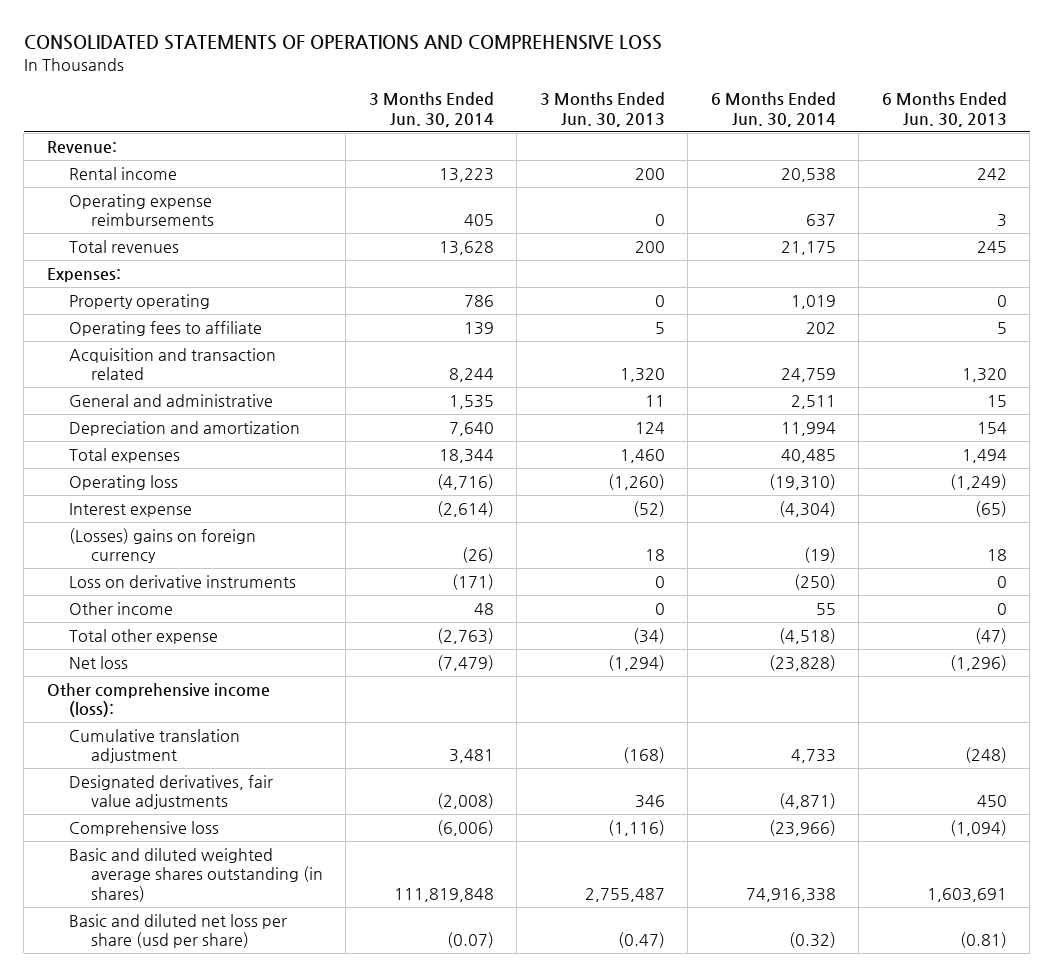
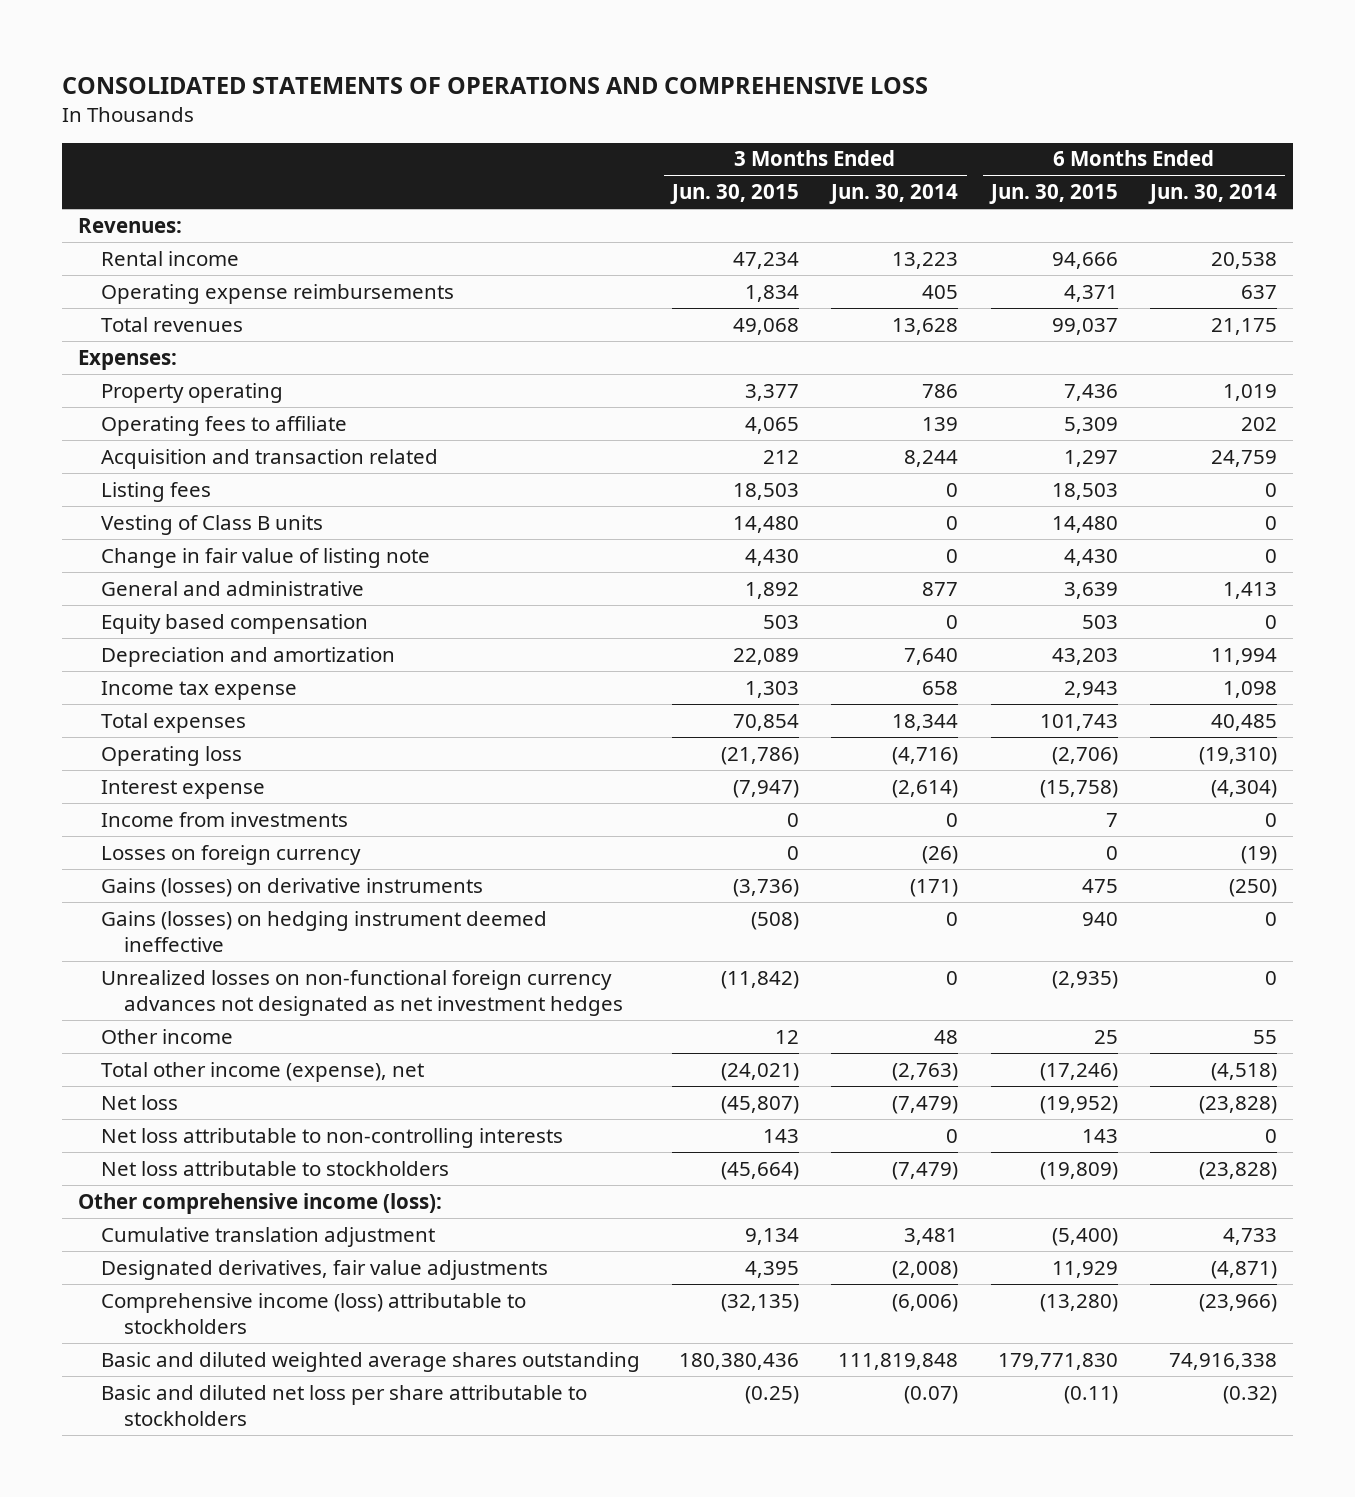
[539,92,665,127] 3 Months Ended Jun. 30, 2013 -> none
[881,92,1007,127] 6 Months Ended Jun. 30, 2013 -> none
none -> [670,184,800,205] Jun. 30, 2015
none -> [988,184,1118,205] Jun. 30, 2015
[46,140,117,153] Revenue: -> [78,217,183,233] Revenues:
none -> [101,481,212,502] Listing fees
none -> [101,514,324,535] Vesting of Class B units
none -> [101,547,431,568] Change in fair value of listing note
[448,394,494,409] 1,535 -> [922,581,959,596] 877
[790,394,836,409] 2,511 -> [1222,581,1277,599] 1,413
none -> [101,613,369,634] Equity based compensation
none -> [101,680,298,700] Income tax expense
none -> [101,811,349,827] Income from investments
[68,527,256,564] (Losses) gains on foreign currency -> [101,844,362,865] Losses on foreign currency
[68,574,296,588] Loss on derivative instruments -> [101,877,484,897] Gains (losses) on derivative instruments
none -> [101,910,548,953] Gains (losses) on hedging instrument deemed ineffective
none -> [101,969,623,1017] Unrealized losses on non-functional foreign currency advances not designated as net investment hedges
[68,628,218,644] Total other expense -> [101,1061,425,1082] Total other income (expense), net
none -> [101,1127,564,1148] Net loss attributable to non-controlling interests
none -> [101,1160,450,1176] Net loss attributable to stockholders
[68,820,219,836] Comprehensive loss -> [101,1292,527,1335] Comprehensive income (loss) attributable to stockholders
[68,847,323,902] Basic and diluted weighted average shares outstanding (in shares) -> [101,1351,641,1372] Basic and diluted weighted average shares outstanding
[68,913,287,949] Basic and diluted net loss per share (usd per share) -> [101,1384,588,1427] Basic and diluted net loss per share attributable to stockholders

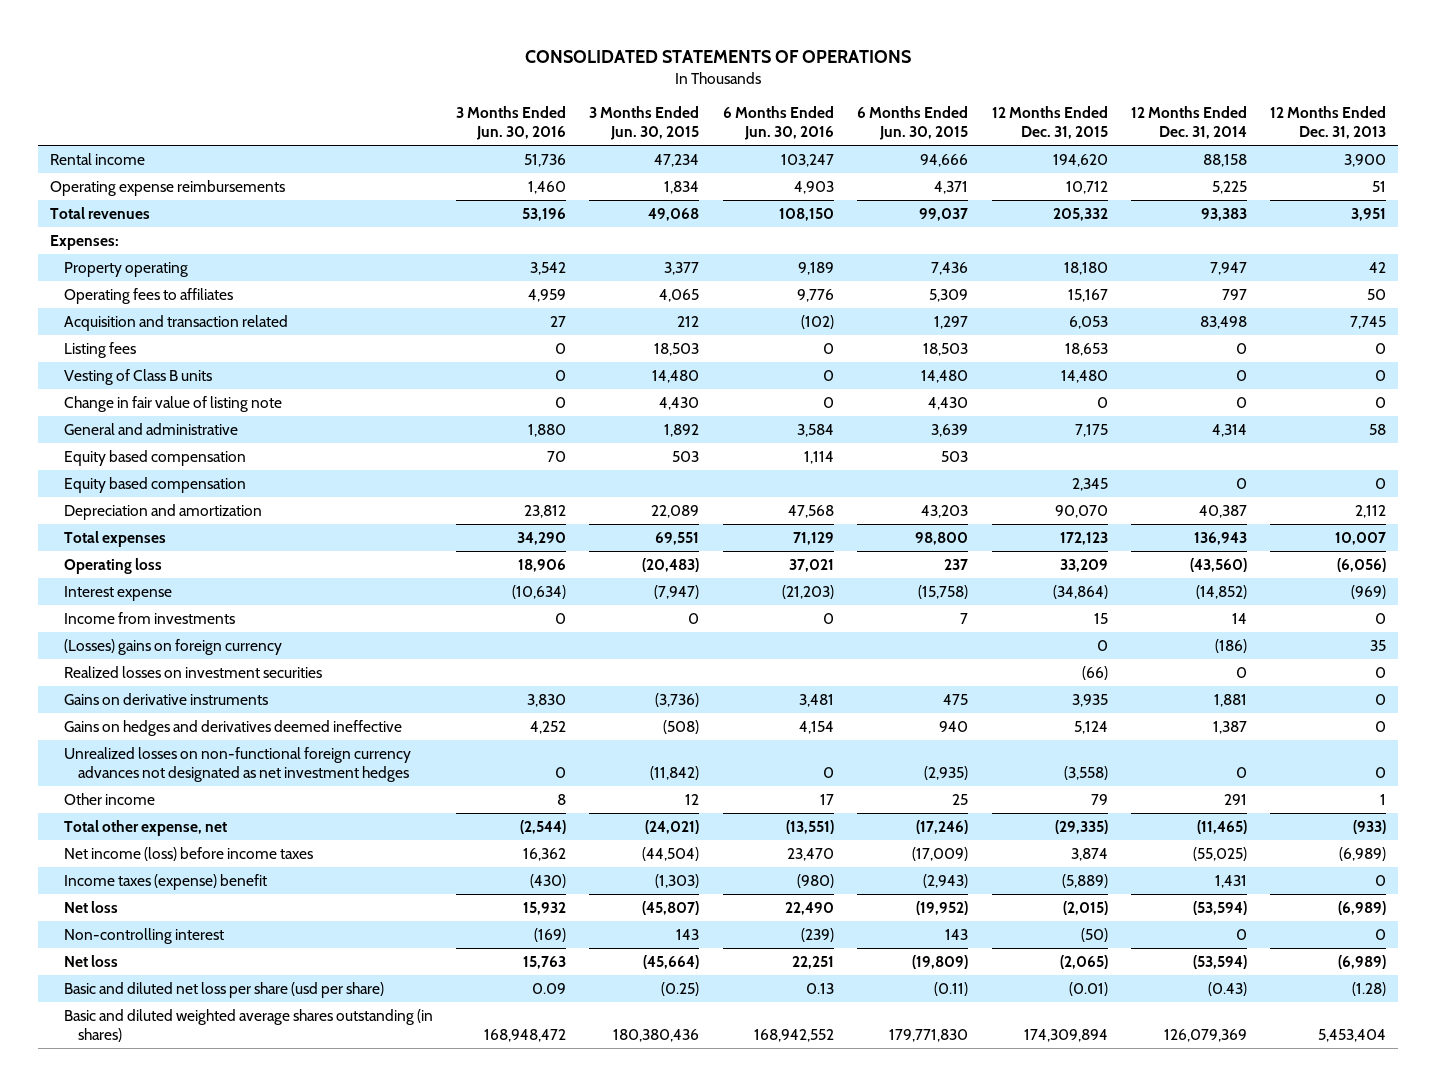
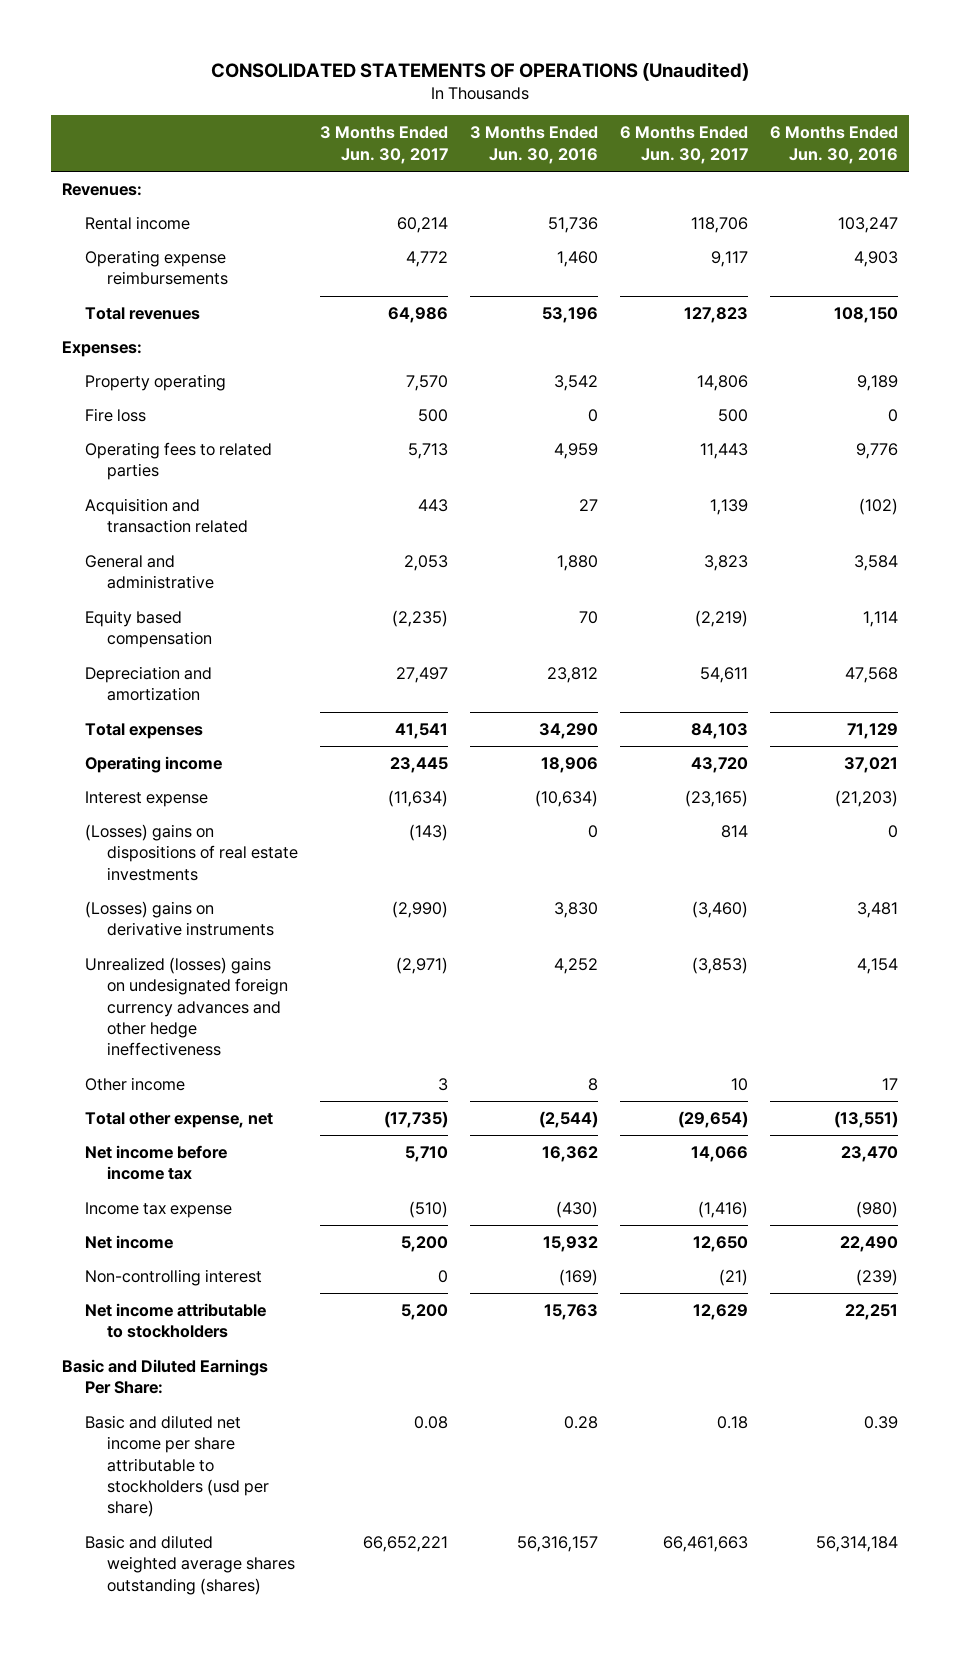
[525,49,912,63] CONSOLIDATED STATEMENTS OF OPERATIONS -> [210,61,749,81] CONSOLIDATED STATEMENTS OF OPERATIONS (Unaudited)
[589,106,700,141] 3 Months Ended Jun. 30, 2015 -> none
[857,106,969,141] 6 Months Ended Jun. 30, 2015 -> none
[991,106,1108,140] 12 Months Ended Dec. 31, 2015 -> none
[1130,106,1247,140] 12 Months Ended Dec. 31, 2014 -> none
[1270,106,1387,140] 12 Months Ended Dec. 31, 2013 -> none
none -> [320,126,449,164] 3 Months Ended Jun. 30, 2017
none -> [619,126,748,164] 6 Months Ended Jun. 30, 2017
none -> [62,183,143,197] Revenues:
none -> [84,408,146,423] Fire loss
[63,287,233,304] Operating fees to affiliates -> [84,442,272,481] Operating fees to related parties
[63,341,136,358] Listing fees -> none
[63,368,212,385] Vesting of Class B units -> none
[63,395,282,412] Change in fair value of listing note -> none
[63,476,246,493] Equity based compensation -> none
[63,557,162,574] Operating loss -> [84,756,222,774] Operating income
[63,611,235,624] Income from investments -> none
[63,638,282,655] (Losses) gains on foreign currency -> none
[63,665,322,678] Realized losses on investment securities -> none
[63,746,411,783] Unrealized losses on non-functional foreign currency advances not designated as net investment hedges -> none
none -> [84,824,299,881] (Losses) gains on dispositions of real estate investments
[63,692,268,705] Gains on derivative instruments -> [84,901,275,937] (Losses) gains on derivative instruments
[63,719,402,736] Gains on hedges and derivatives deemed ineffective -> [84,957,289,1057] Unrealized (losses) gains on undesignated foreign currency advances and other hedge ineffectiveness
[63,846,313,861] Net income (loss) before income taxes -> [84,1145,227,1181] Net income before income tax
[63,873,267,890] Income taxes (expense) benefit -> [84,1202,232,1219] Income tax expense
[63,900,118,913] Net loss -> [84,1235,173,1250] Net income
[63,954,118,967] Net loss -> [84,1303,266,1339] Net income attributable to stockholders
none -> [62,1359,269,1395] Basic and Diluted Earnings Per Share:
[63,981,384,998] Basic and diluted net loss per share (usd per share) -> [84,1415,270,1518] Basic and diluted net income per share attributable to stockholders (usd per share)
[532,982,567,994] 0.09 -> [563,1416,598,1430] 0.28
[805,982,834,994] 0.13 -> [863,1416,898,1430] 0.39
[63,1008,433,1043] Basic and diluted weighted average shares outstanding (in shares) -> [84,1535,296,1595] Basic and diluted weighted average shares outstanding (shares)
[484,1029,567,1043] 168,948,472 -> [516,1536,598,1553] 56,316,157
[753,1029,834,1043] 168,942,552 -> [815,1536,898,1553] 56,314,184

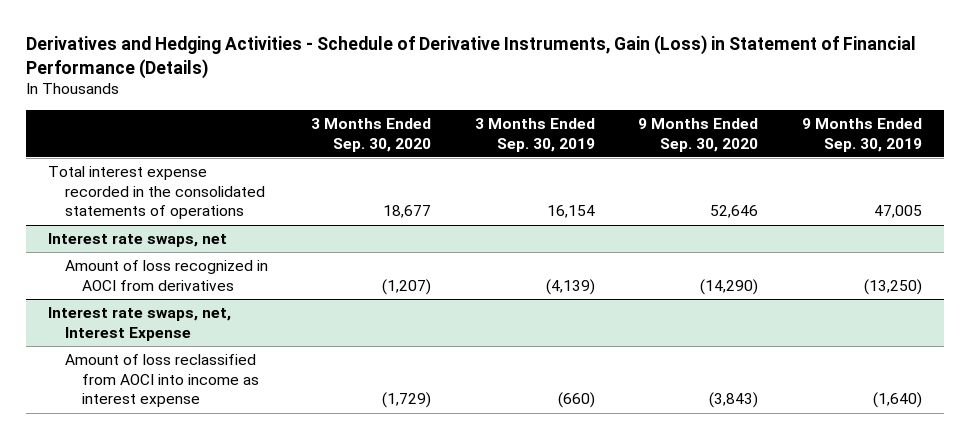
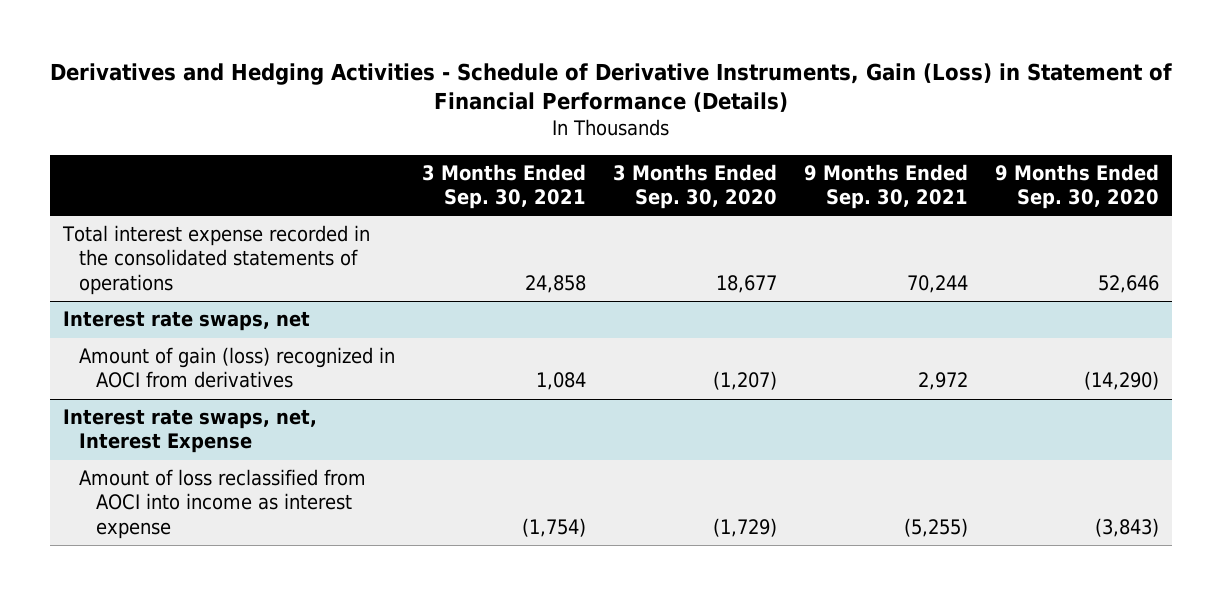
[474,117,595,152] 3 Months Ended Sep. 30, 2019 -> none
[801,117,922,152] 9 Months Ended Sep. 30, 2019 -> none
none -> [422,164,587,210] 3 Months Ended Sep. 30, 2021
none -> [804,164,969,210] 9 Months Ended Sep. 30, 2021
[64,260,268,291] Amount of loss recognized in AOCI from derivatives -> [79,347,396,389] Amount of gain (loss) recognized in AOCI from derivatives

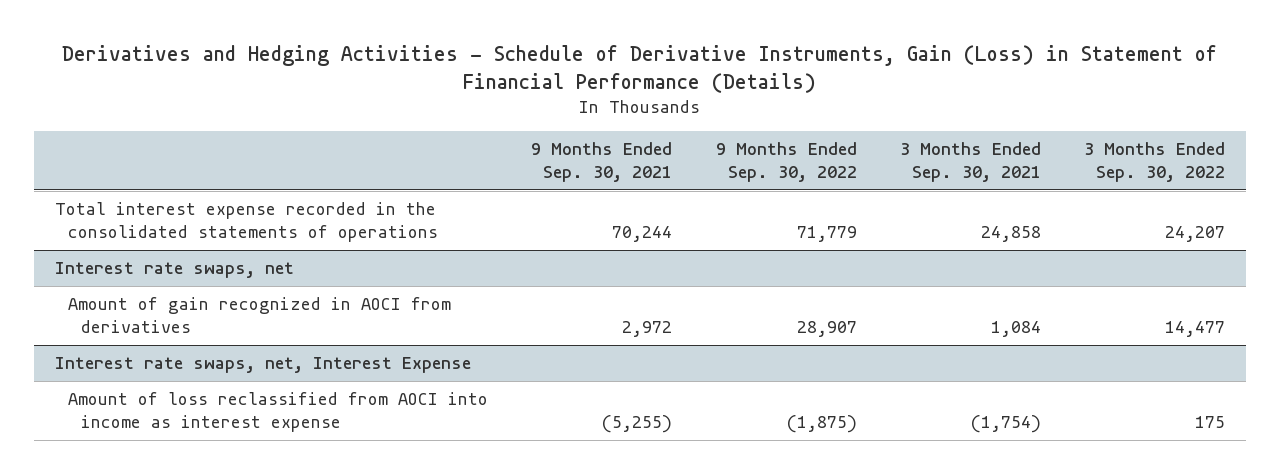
[613,164,778,210] 3 Months Ended Sep. 30, 2020 -> none
[994,164,1159,210] 9 Months Ended Sep. 30, 2020 -> none
none -> [715,141,857,182] 9 Months Ended Sep. 30, 2022
none -> [1083,141,1225,182] 3 Months Ended Sep. 30, 2022
[79,347,396,389] Amount of gain (loss) recognized in AOCI from derivatives -> [68,297,452,334] Amount of gain recognized in AOCI from derivatives

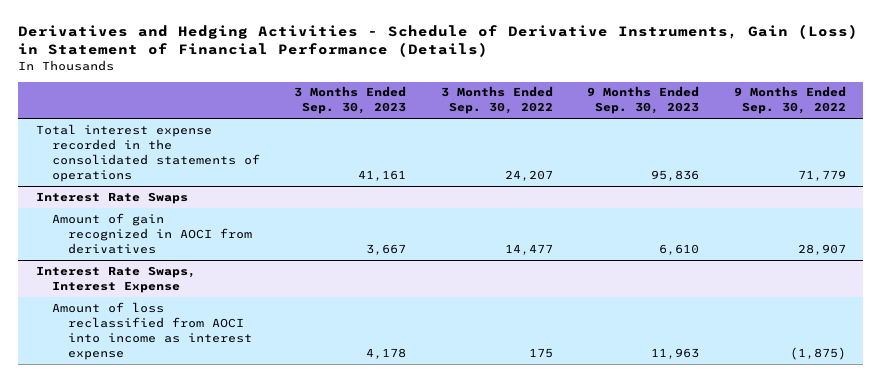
[531,141,673,182] 9 Months Ended Sep. 30, 2021 -> none
[899,141,1041,182] 3 Months Ended Sep. 30, 2021 -> none
none -> [294,86,407,115] 3 Months Ended Sep. 30, 2023
none -> [587,86,700,115] 9 Months Ended Sep. 30, 2023
[55,262,295,279] Interest rate swaps, net -> [35,191,188,204] Interest Rate Swaps
[55,357,472,374] Interest rate swaps, net, Interest Expense -> [35,265,196,293] Interest Rate Swaps, Interest Expense

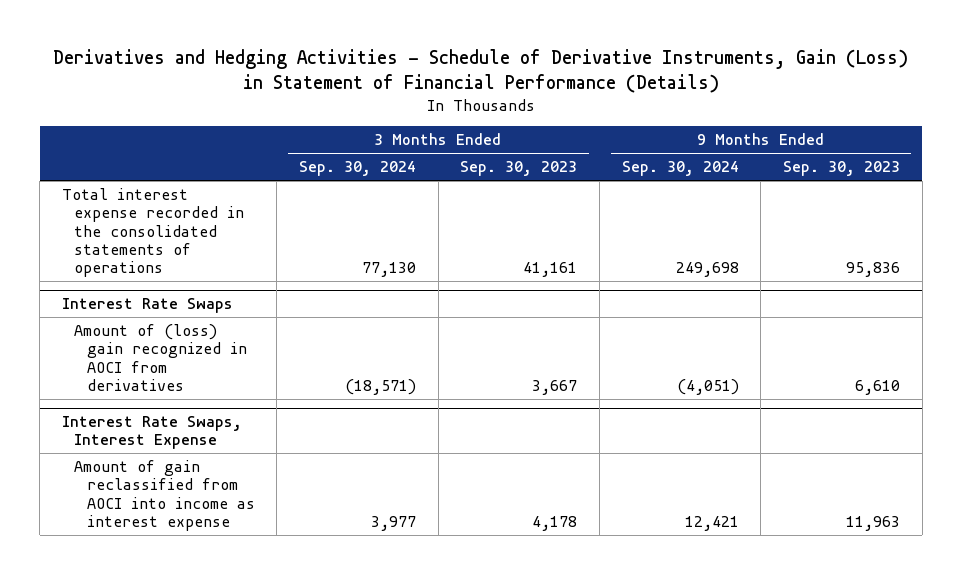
[440,86,553,115] 3 Months Ended Sep. 30, 2022 -> none
[733,86,846,115] 9 Months Ended Sep. 30, 2022 -> none
none -> [299,161,417,177] Sep. 30, 2024
none -> [621,161,739,177] Sep. 30, 2024
[51,212,252,254] Amount of gain recognized in AOCI from derivatives -> [74,323,247,391] Amount of (loss) gain recognized in AOCI from derivatives
[51,301,252,360] Amount of loss reclassified from AOCI into income as interest expense -> [74,459,255,531] Amount of gain reclassified from AOCI into income as interest expense

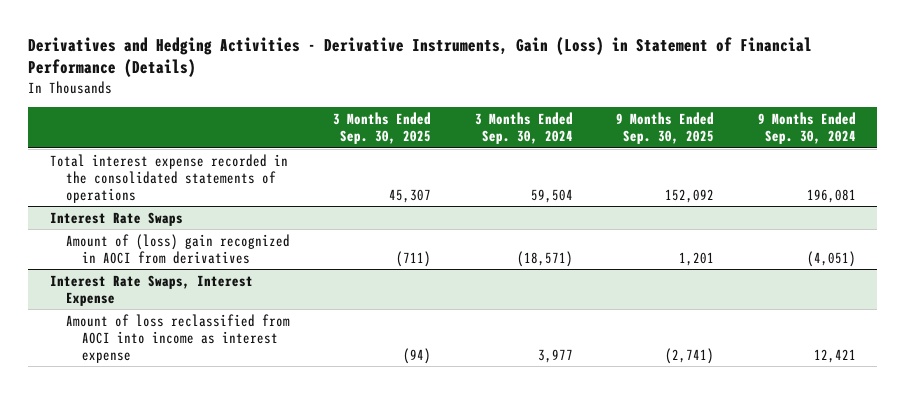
[53,49,909,94] Derivatives and Hedging Activities - Schedule of Derivative Instruments, Gain (Loss) in Statement of Financial Performance (Details) -> [27,36,812,78] Derivatives and Hedging Activities - Derivative Instruments, Gain (Loss) in Statement of Financial Performance (Details)
[460,161,578,177] Sep. 30, 2023 -> none
[783,161,901,177] Sep. 30, 2023 -> none
none -> [333,112,432,145] 3 Months Ended Sep. 30, 2025
none -> [616,112,715,145] 9 Months Ended Sep. 30, 2025
[362,262,417,278] 77,130 -> [530,188,573,203] 59,504
[675,262,739,278] 249,698 -> [806,188,856,203] 196,081
[74,459,255,531] Amount of gain reclassified from AOCI into income as interest expense -> [65,313,290,363] Amount of loss reclassified from AOCI into income as interest expense

